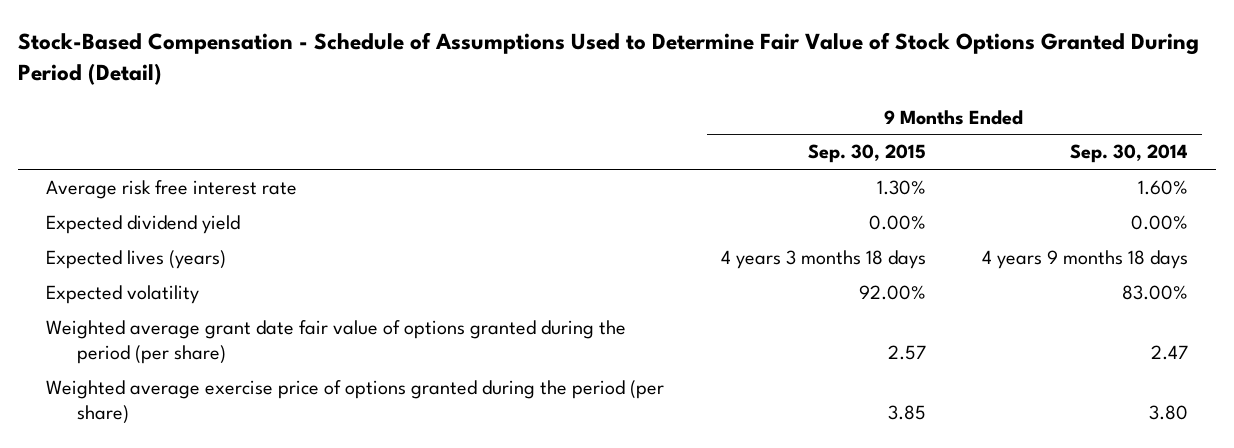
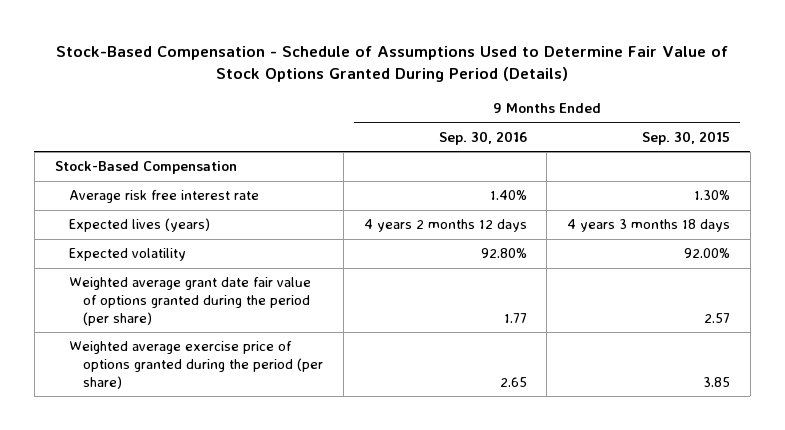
[18,32,1200,85] Stock-Based Compensation - Schedule of Assumptions Used to Determine Fair Value of Stock Options Granted During Period (Detail) -> [56,45,729,83] Stock-Based Compensation - Schedule of Assumptions Used to Determine Fair Value of Stock Options Granted During Period (Details)
[1069,144,1188,164] Sep. 30, 2014 -> none
none -> [438,130,527,145] Sep. 30, 2016
none -> [54,161,237,175] Stock-Based Compensation
[46,214,241,234] Expected dividend yield -> none

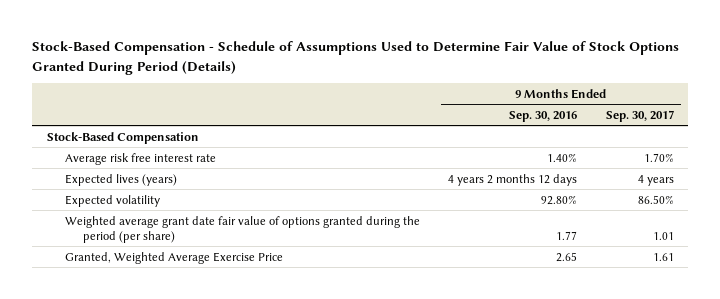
[642,130,731,145] Sep. 30, 2015 -> none
none -> [605,109,674,122] Sep. 30, 2017
[69,341,324,389] Weighted average exercise price of options granted during the period (per share) -> [64,251,283,264] Granted, Weighted Average Exercise Price

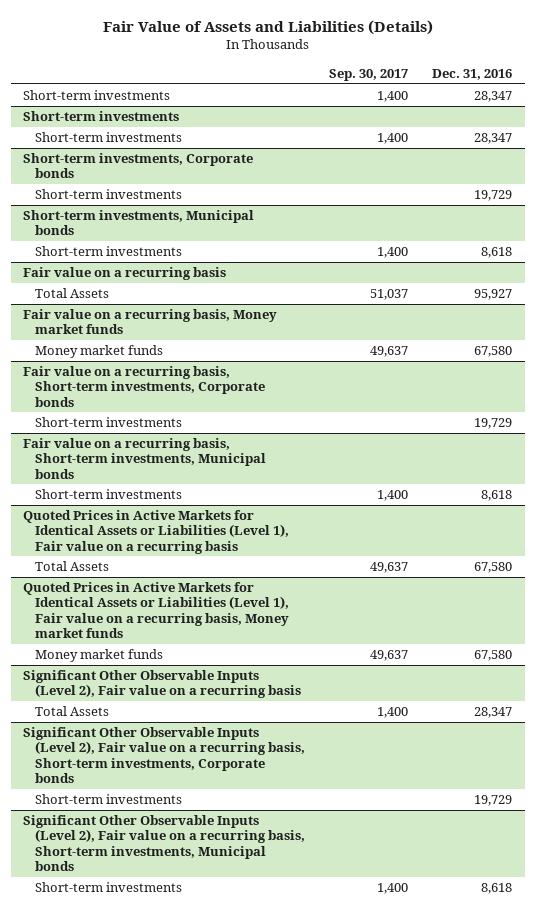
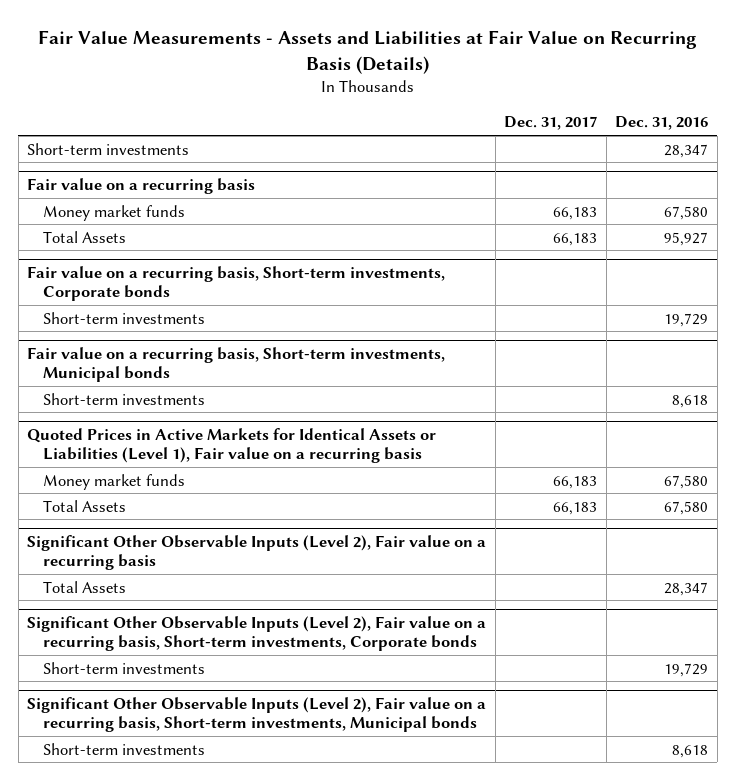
[102,19,433,35] Fair Value of Assets and Liabilities (Details) -> [37,30,697,74] Fair Value Measurements - Assets and Liabilities at Fair Value on Recurring Basis (Details)
[329,68,409,81] Sep. 30, 2017 -> none
none -> [504,116,598,131] Dec. 31, 2017
[23,111,180,122] Short-term investments -> none
[35,132,183,143] Short-term investments -> none
[23,153,254,179] Short-term investments, Corporate bonds -> none
[35,189,183,200] Short-term investments -> none
[23,210,255,236] Short-term investments, Municipal bonds -> none
[35,246,183,257] Short-term investments -> none
[23,309,278,335] Fair value on a recurring basis, Money market funds -> none
[35,288,110,299] Total Assets -> [42,230,126,243] Total Assets
[23,582,290,638] Quoted Prices in Active Markets for Identical Assets or Liabilities (Level 1), Fair value on a recurring basis, Money market funds -> none
[35,561,110,572] Total Assets -> [42,499,126,512] Total Assets

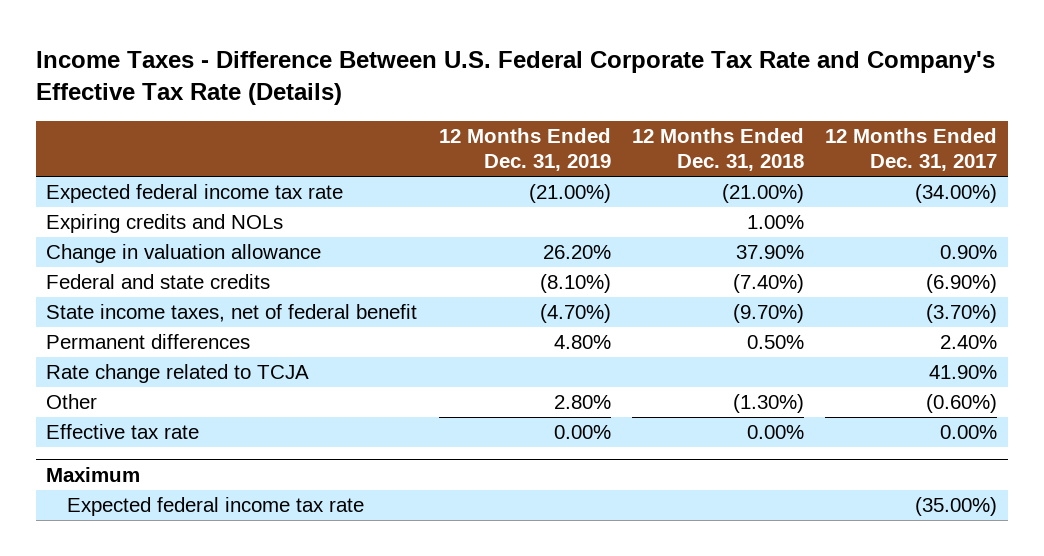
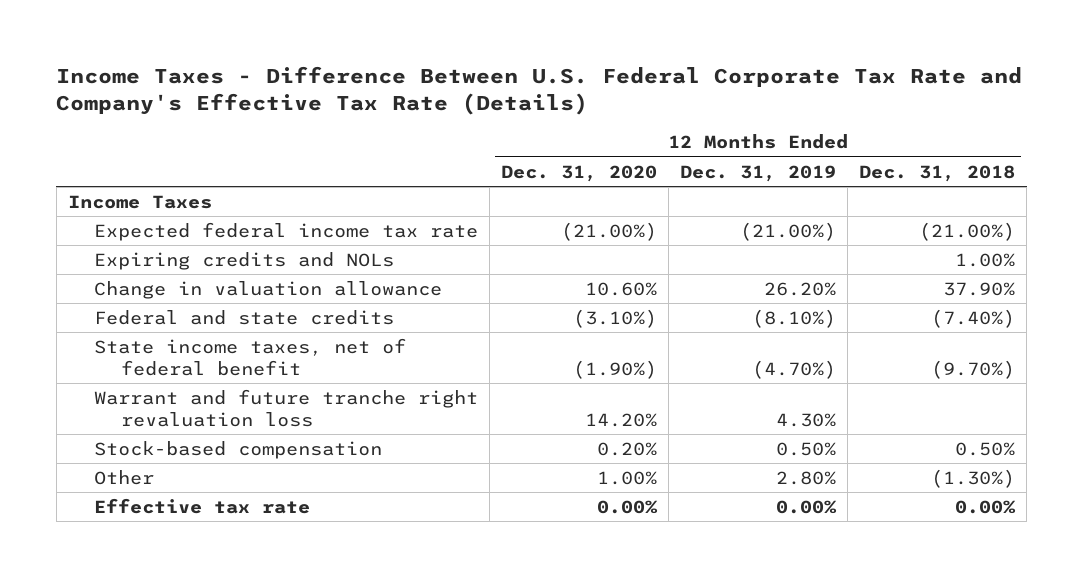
[825,128,998,171] 12 Months Ended Dec. 31, 2017 -> none
none -> [501,164,658,182] Dec. 31, 2020
none -> [67,194,212,209] Income Taxes
[46,334,251,350] Permanent differences -> none
[46,364,310,384] Rate change related to TCJA -> none
none -> [94,388,479,427] Warrant and future tranche right revaluation loss
none -> [94,440,383,459] Stock-based compensation
[46,466,141,482] Maximum -> none
[66,497,364,517] Expected federal income tax rate -> none

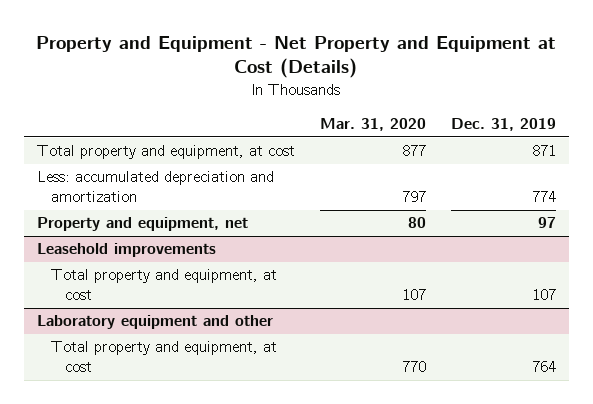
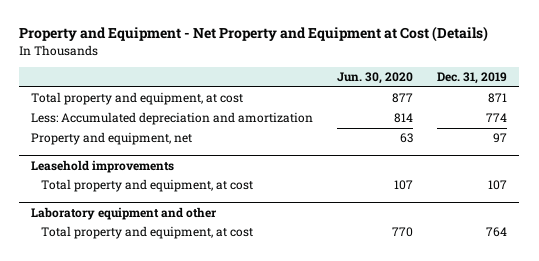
[319,118,426,132] Mar. 31, 2020 -> none
none -> [337,72,414,85] Jun. 30, 2020
[36,171,274,203] Less: accumulated depreciation and amortization -> [31,112,314,126] Less: Accumulated depreciation and amortization

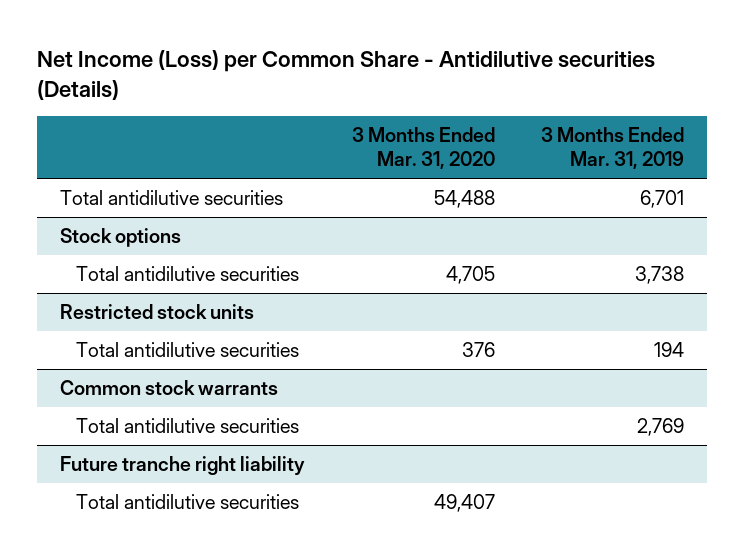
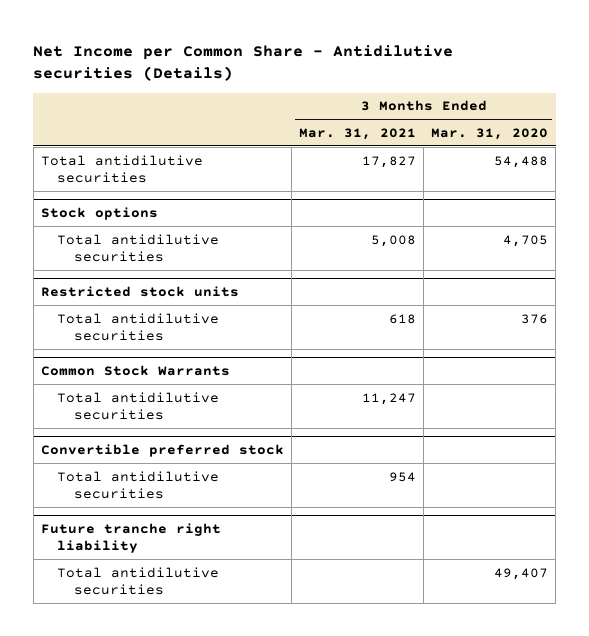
[36,49,655,100] Net Income (Loss) per Common Share - Antidilutive securities (Details) -> [33,44,454,82] Net Income per Common Share - Antidilutive securities (Details)
[541,126,685,170] 3 Months Ended Mar. 31, 2019 -> none
none -> [299,127,417,140] Mar. 31, 2021
[60,380,279,396] Common stock warrants -> [41,365,231,377] Common Stock Warrants
none -> [41,444,285,458] Convertible preferred stock
none -> [57,470,220,499] Total antidilutive securities

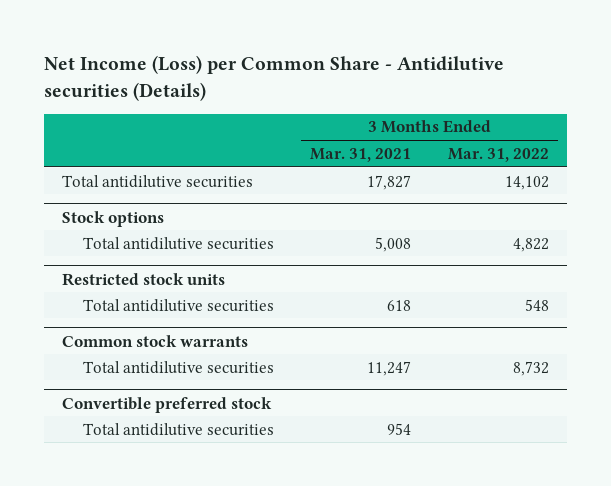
[33,44,454,82] Net Income per Common Share - Antidilutive securities (Details) -> [43,55,504,101] Net Income (Loss) per Common Share - Antidilutive securities (Details)
[431,127,549,140] Mar. 31, 2020 -> none
none -> [447,147,549,162] Mar. 31, 2022
[41,365,231,377] Common Stock Warrants -> [61,334,248,347] Common stock warrants
[41,523,222,554] Future tranche right liability -> none
[57,566,220,595] Total antidilutive securities -> none

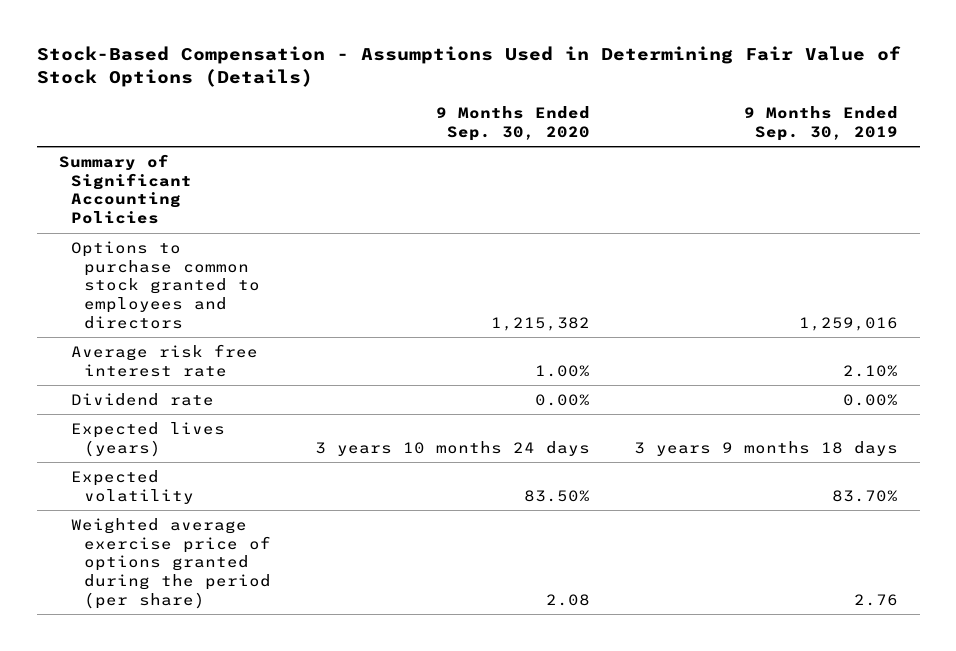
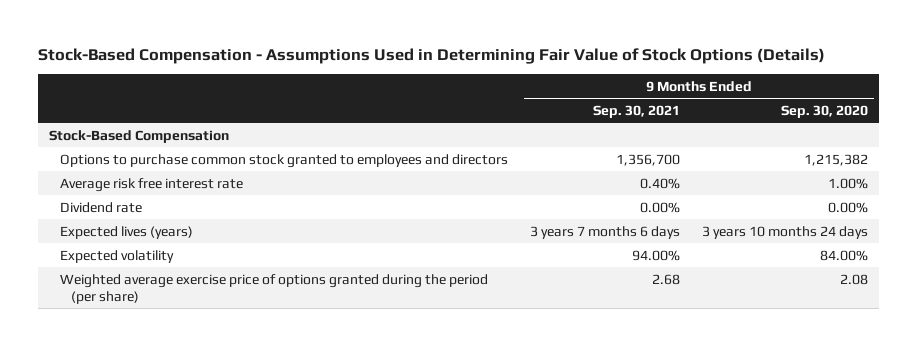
[743,105,898,141] 9 Months Ended Sep. 30, 2019 -> none
none -> [592,105,680,119] Sep. 30, 2021
[58,153,193,225] Summary of Significant Accounting Policies -> none
none -> [49,129,230,143] Stock-Based Compensation
[523,489,590,502] 83.50% -> [820,249,869,261] 84.00%

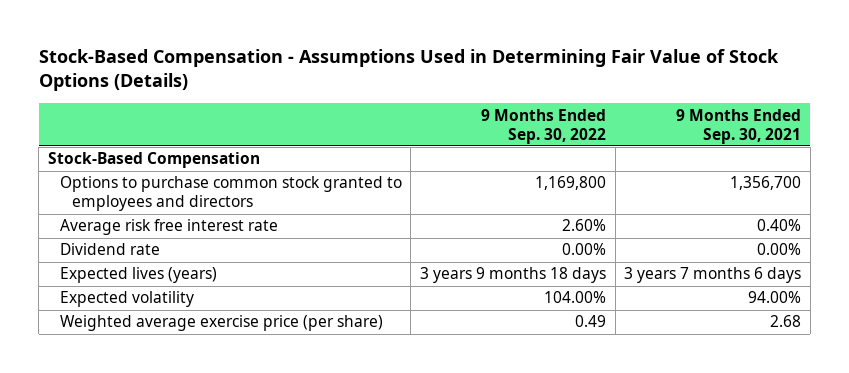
[781,105,869,119] Sep. 30, 2020 -> none
none -> [481,108,607,144] 9 Months Ended Sep. 30, 2022
[59,273,488,304] Weighted average exercise price of options granted during the period (per share) -> [59,315,383,332] Weighted average exercise price (per share)

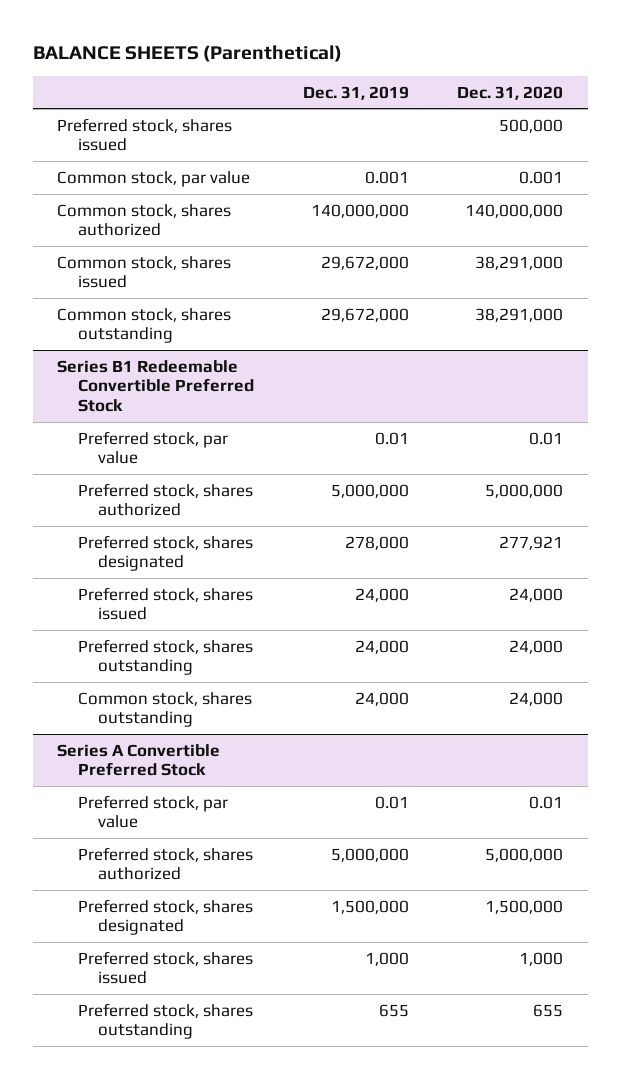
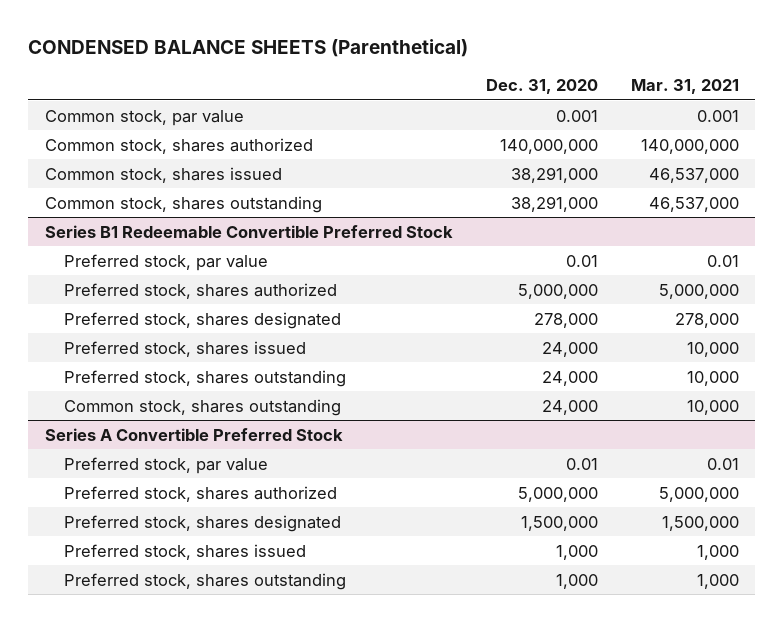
[32,44,342,62] BALANCE SHEETS (Parenthetical) -> [27,38,468,57] CONDENSED BALANCE SHEETS (Parenthetical)
[302,85,409,100] Dec. 31, 2019 -> none
none -> [630,79,739,95] Mar. 31, 2021
[57,117,233,152] Preferred stock, shares issued -> none
[499,535,564,550] 277,921 -> [533,312,598,328] 278,000
[533,1003,564,1017] 655 -> [555,573,598,589] 1,000

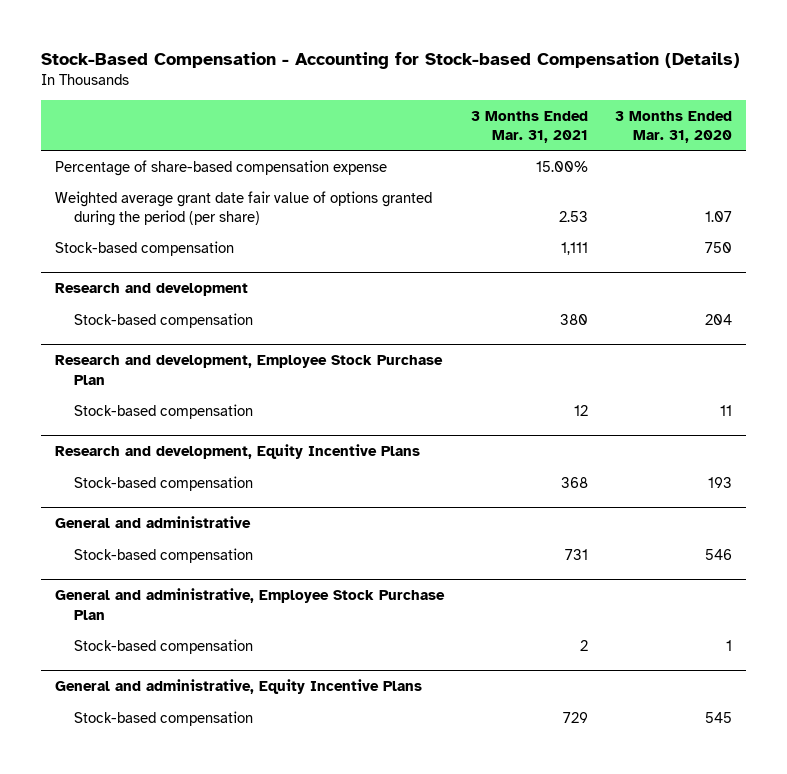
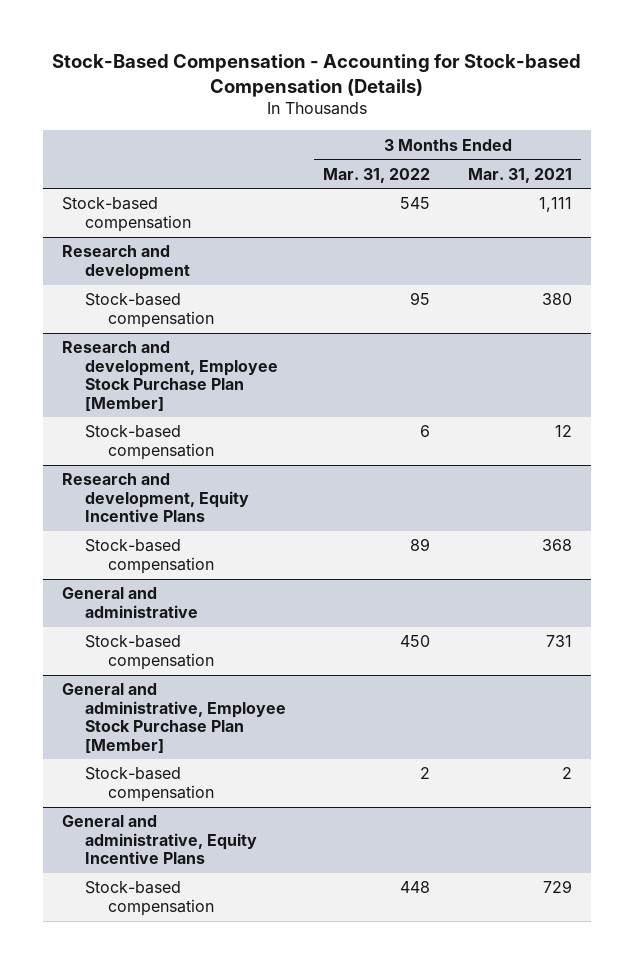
[615,110,733,143] 3 Months Ended Mar. 31, 2020 -> none
none -> [323,167,431,183] Mar. 31, 2022
[54,159,387,176] Percentage of share-based compensation expense -> none
[54,190,432,226] Weighted average grant date fair value of options granted during the period (per share) -> none
[54,355,443,385] Research and development, Employee Stock Purchase Plan -> [61,341,278,411] Research and development, Employee Stock Purchase Plan [Member]
[54,588,445,620] General and administrative, Employee Stock Purchase Plan -> [61,683,286,753] General and administrative, Employee Stock Purchase Plan [Member]

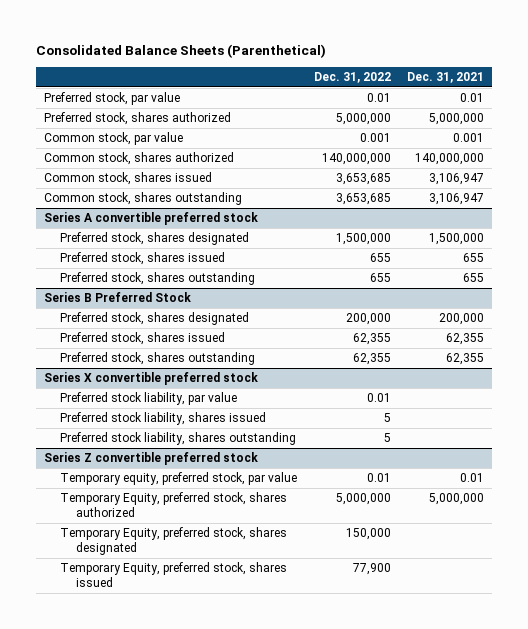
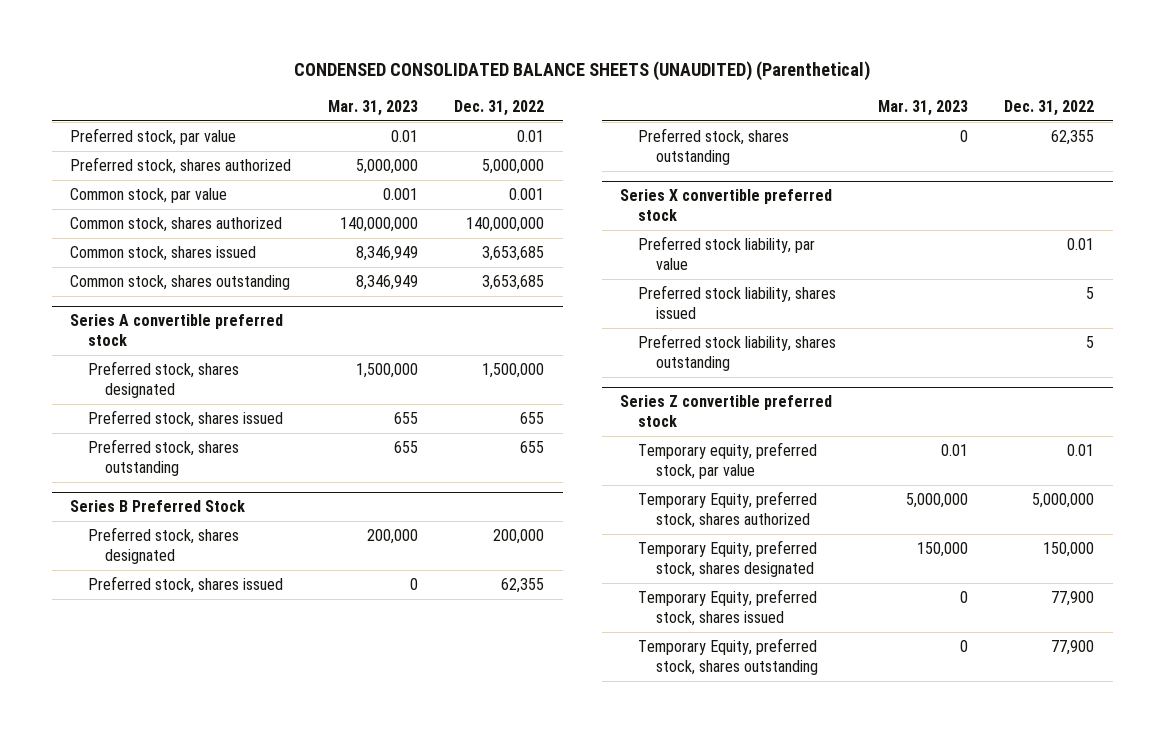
[36,43,327,58] Consolidated Balance Sheets (Parenthetical) -> [294,61,871,82] CONDENSED CONSOLIDATED BALANCE SHEETS (UNAUDITED) (Parenthetical)
[406,72,484,84] Dec. 31, 2021 -> none
none -> [327,100,418,117] Mar. 31, 2023
none -> [637,637,818,676] Temporary Equity, preferred stock, shares outstanding

